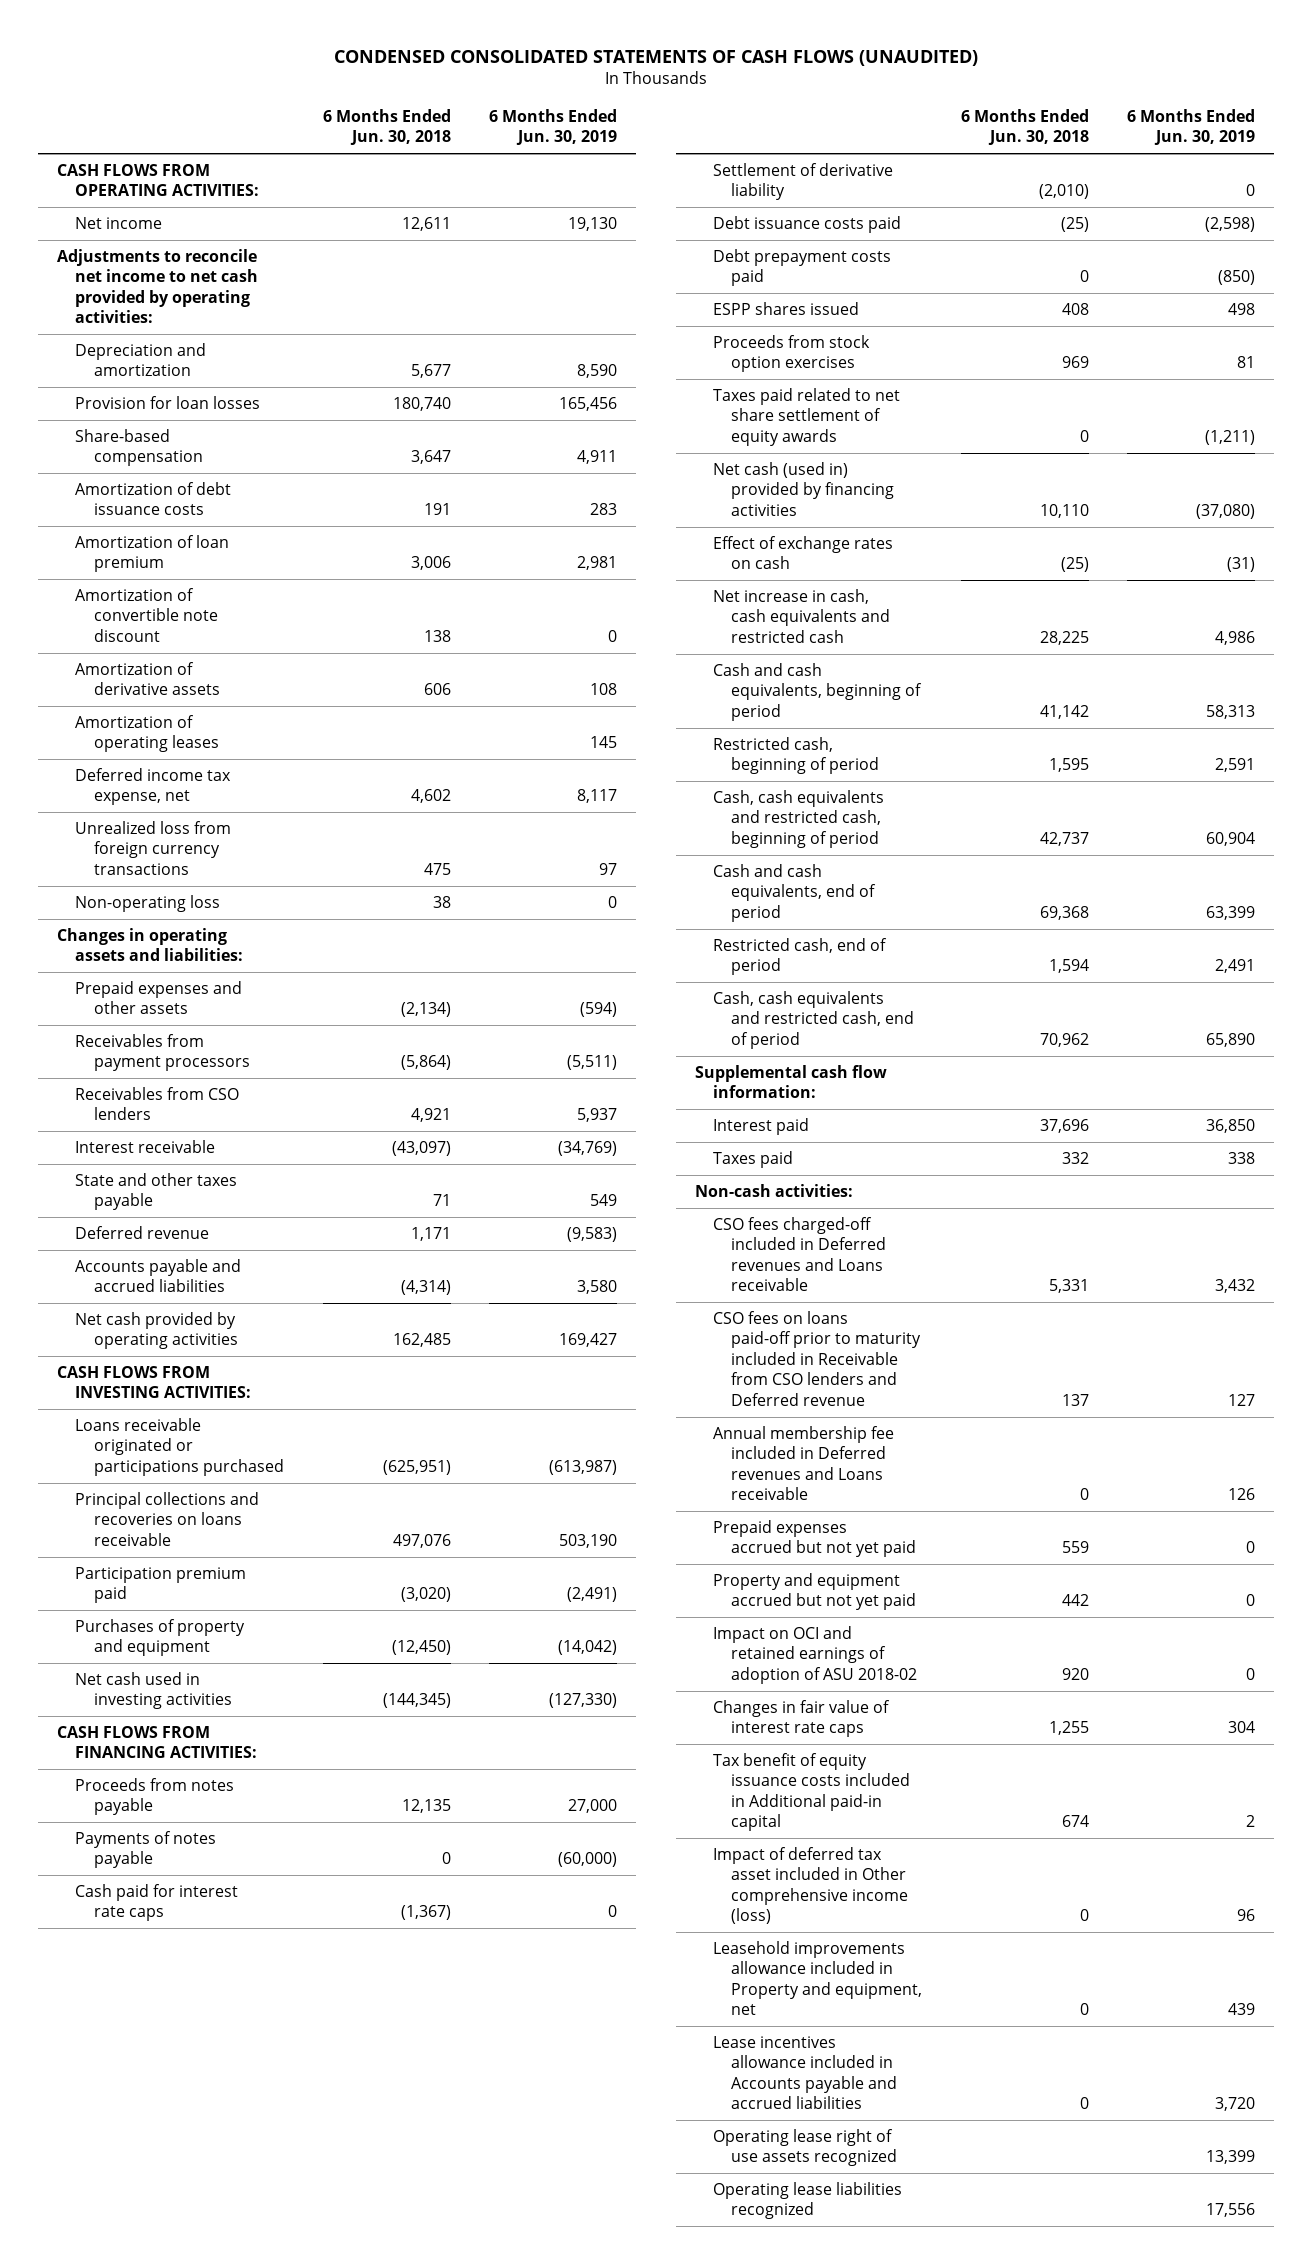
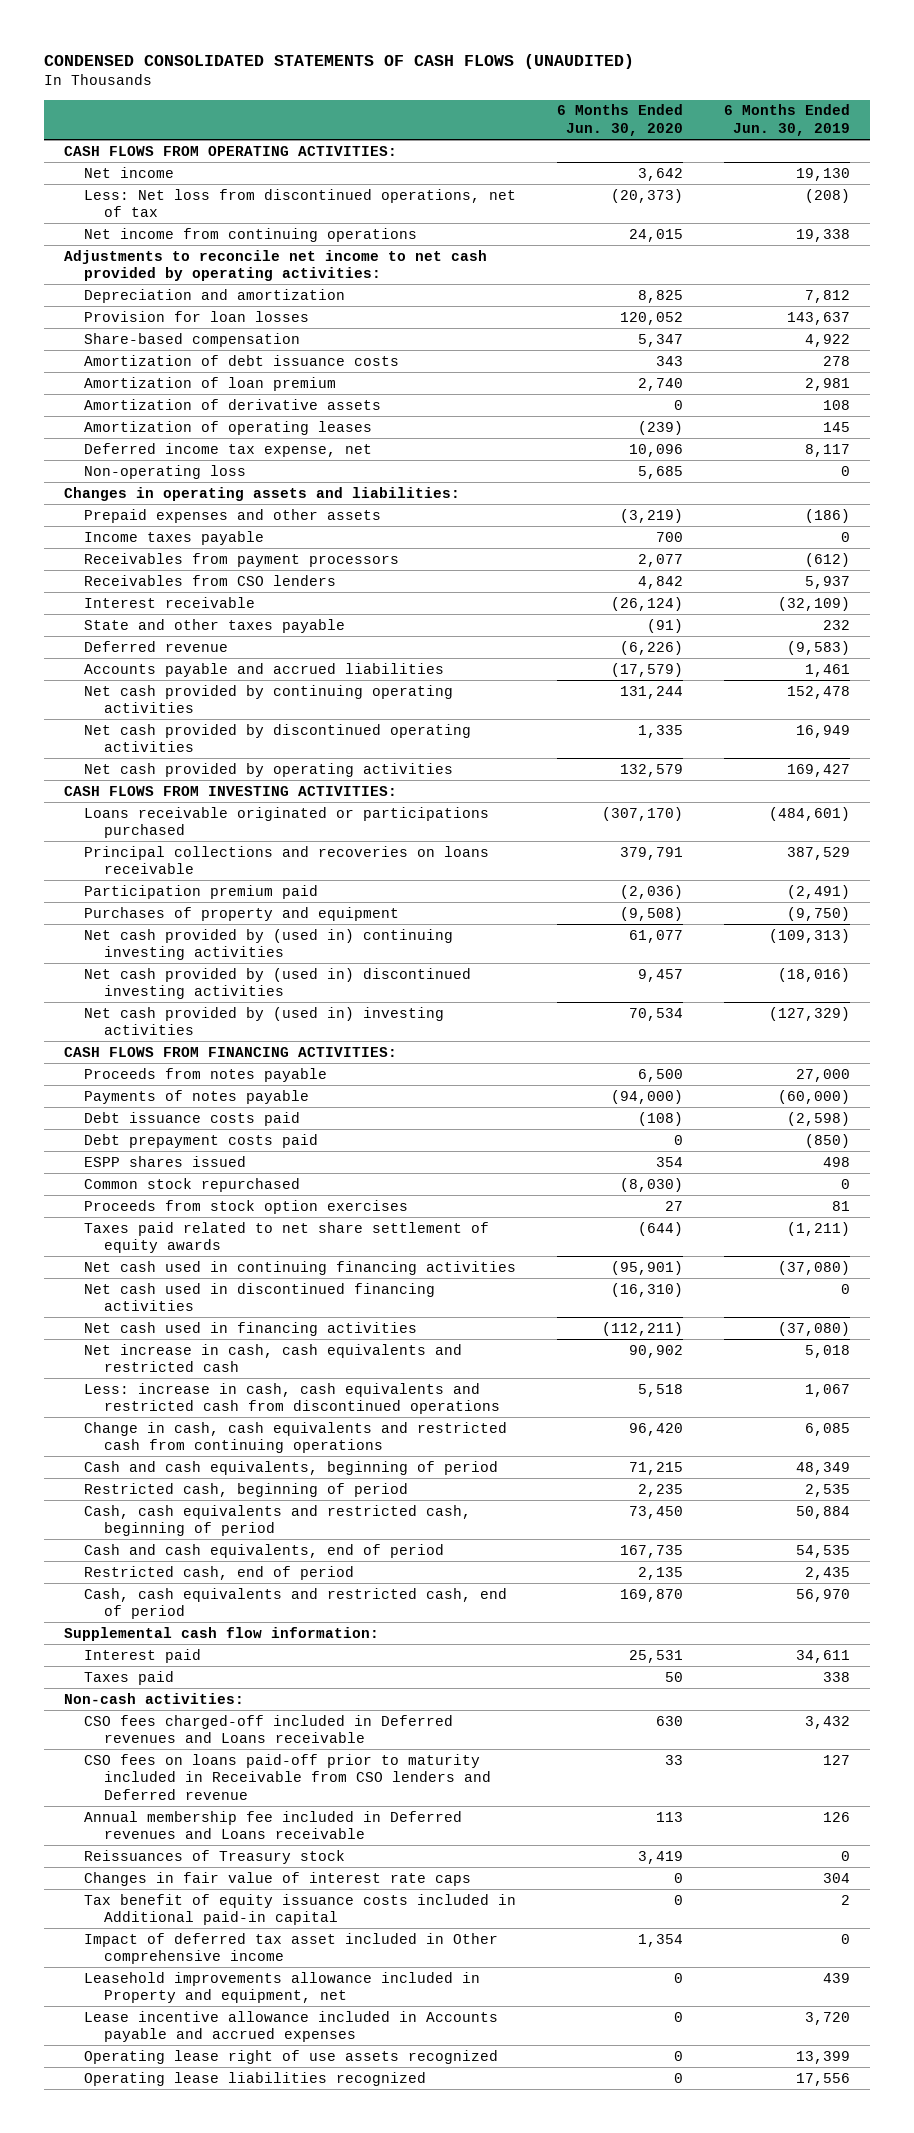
[322,108,451,146] 6 Months Ended Jun. 30, 2018 -> none
none -> [556,104,683,137] 6 Months Ended Jun. 30, 2020
none -> [84,188,517,218] Less: Net loss from discontinued operations, net of tax
none -> [84,227,418,242] Net income from continuing operations
[576,364,617,379] 8,590 -> [804,289,850,303] 7,812
[558,397,617,412] 165,456 -> [786,311,850,325] 143,637
[576,450,617,465] 4,911 -> [804,333,850,347] 4,922
[589,503,617,516] 283 -> [822,355,850,366] 278
[75,588,218,642] Amortization of convertible note discount -> none
[75,821,232,875] Unrealized loss from foreign currency transactions -> none
[579,1002,617,1018] (594) -> [804,508,850,523] (186)
none -> [84,530,265,545] Income taxes payable
[566,1055,617,1071] (5,511) -> [804,552,850,567] (612)
[557,1141,617,1157] (34,769) -> [777,596,850,611] (32,109)
[589,1194,617,1207] 549 -> [822,619,850,630] 232
[576,1280,617,1295] 3,580 -> [804,663,850,677] 1,461
none -> [84,684,454,714] Net cash provided by continuing operating activities
none -> [84,723,472,753] Net cash provided by discontinued operating activities
[548,1459,617,1475] (613,987) -> [768,806,850,821] (484,601)
[558,1533,617,1548] 503,190 -> [786,846,850,860] 387,529
[557,1640,617,1656] (14,042) -> [786,906,850,921] (9,750)
none -> [84,928,454,961] Net cash provided by (used in) continuing investing activities
none -> [84,967,472,1000] Net cash provided by (used in) discontinued investing activities
[75,1672,232,1710] Net cash used in investing activities -> [84,1006,445,1036] Net cash provided by (used in) investing activities
[548,1693,617,1709] (127,330) -> [768,1006,850,1021] (127,329)
[75,1884,239,1922] Cash paid for interest rate caps -> none
[713,163,894,201] Settlement of derivative liability -> none
none -> [84,1177,301,1192] Common stock repurchased
[713,536,894,570] Effect of exchange rates on cash -> none
none -> [84,1260,517,1275] Net cash used in continuing financing activities
none -> [84,1282,436,1312] Net cash used in discontinued financing activities
[713,462,895,516] Net cash (used in) provided by financing activities -> [84,1321,418,1336] Net cash used in financing activities
[1214,630,1255,645] 4,986 -> [804,1344,850,1358] 5,018
none -> [84,1382,500,1415] Less: increase in cash, cash equivalents and restricted cash from discontinued operations
none -> [84,1421,508,1454] Change in cash, cash equivalents and restricted cash from continuing operations
[1205,704,1255,719] 58,313 -> [795,1461,850,1475] 48,349
[1214,758,1255,773] 2,591 -> [804,1483,850,1497] 2,535
[1205,831,1255,846] 60,904 -> [795,1505,850,1519] 50,884
[1205,905,1255,920] 63,399 -> [795,1544,850,1558] 54,535
[1214,959,1255,974] 2,491 -> [804,1566,850,1580] 2,435
[1205,1032,1255,1047] 65,890 -> [795,1588,850,1602] 56,970
[1205,1119,1255,1134] 36,850 -> [795,1649,850,1663] 34,611
[713,1520,917,1558] Prepaid expenses accrued but not yet paid -> none
[713,1573,917,1611] Property and equipment accrued but not yet paid -> none
[713,1626,918,1684] Impact on OCI and retained earnings of adoption of ASU 2018-02 -> none
none -> [84,1849,346,1864] Reissuances of Treasury stock
[713,1847,909,1925] Impact of deferred tax asset included in Other comprehensive income (loss) -> [84,1932,499,1965] Impact of deferred tax asset included in Other comprehensive income
[1236,1909,1255,1922] 96 -> [840,1933,850,1944] 0
[713,2036,898,2110] Lease incentives allowance included in Accounts payable and accrued liabilities -> [84,2010,499,2043] Lease incentive allowance included in Accounts payable and accrued expenses

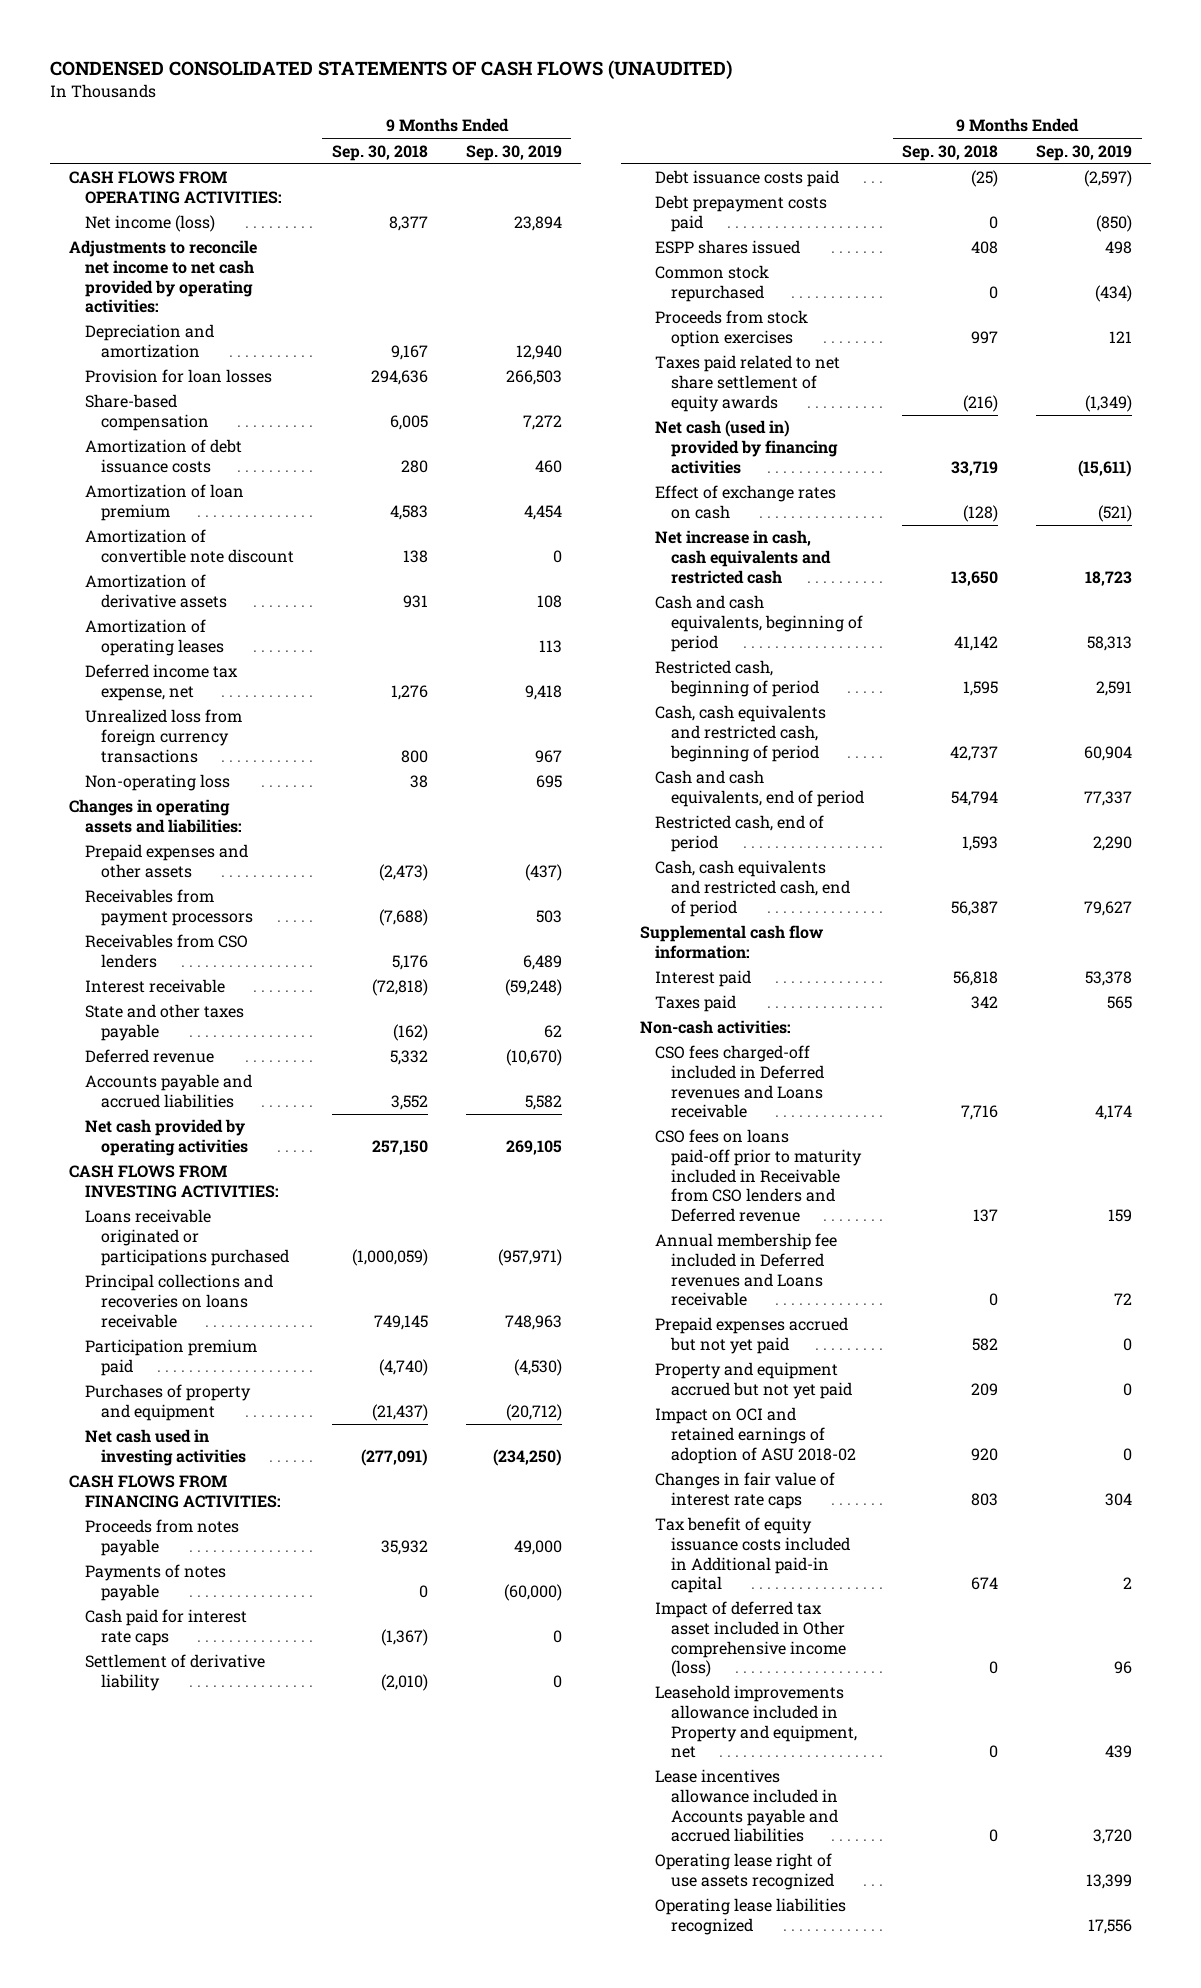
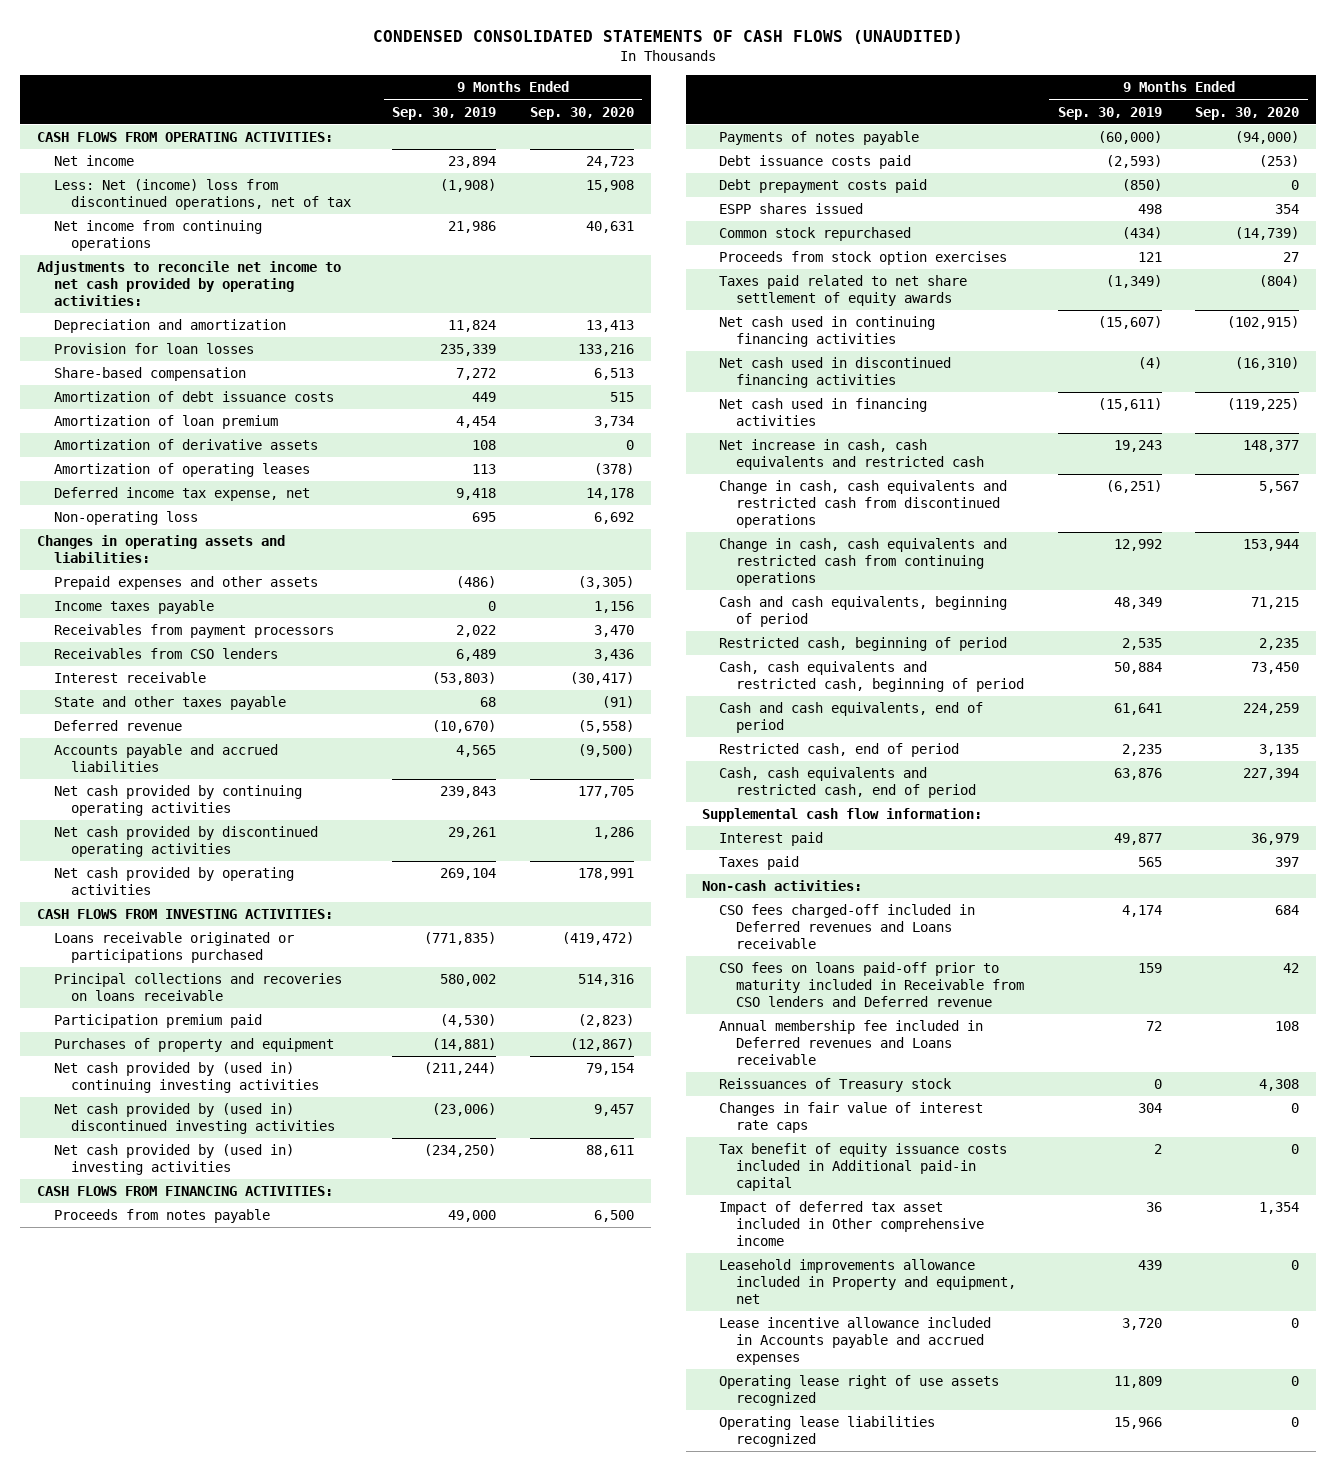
[331,144,428,161] Sep. 30, 2018 -> none
none -> [530,106,635,120] Sep. 30, 2020
[85,215,216,233] Net income (loss) -> [54,155,135,167] Net income
none -> [54,179,351,211] Less: Net (income) loss from discontinued operations, net of tax
none -> [54,220,263,252] Net income from continuing operations
[515,345,562,361] 12,940 -> [448,320,497,333] 11,824
[505,370,562,386] 266,503 -> [440,344,497,357] 235,339
[534,460,562,474] 460 -> [472,392,497,403] 449
[85,529,295,564] Amortization of convertible note discount -> none
[85,709,243,763] Unrealized loss from foreign currency transactions -> none
[524,864,562,882] (437) -> [456,576,497,589] (486)
none -> [54,600,215,615] Income taxes payable
[535,910,562,924] 503 -> [456,625,497,638] 2,022
[504,979,562,997] (59,248) -> [432,672,497,686] (53,803)
[543,1025,562,1039] 62 -> [480,697,497,708] 68
[524,1095,562,1111] 5,582 -> [456,745,497,758] 4,565
none -> [54,785,303,817] Net cash provided by continuing operating activities
none -> [54,826,319,858] Net cash provided by discontinued operating activities
[505,1140,562,1156] 269,105 -> [440,868,497,881] 269,104
[497,1248,562,1266] (957,971) -> [424,932,497,946] (771,835)
[504,1314,562,1330] 748,963 -> [440,974,497,987] 580,002
[505,1404,562,1422] (20,712) -> [432,1038,497,1052] (14,881)
none -> [54,1062,319,1094] Net cash provided by (used in) continuing investing activities
none -> [54,1103,335,1135] Net cash provided by (used in) discontinued investing activities
[85,1429,247,1467] Net cash used in investing activities -> [54,1144,295,1176] Net cash provided by (used in) investing activities
[85,1609,248,1647] Cash paid for interest rate caps -> none
[85,1654,266,1692] Settlement of derivative liability -> none
[1084,170,1133,188] (2,597) -> [1105,155,1162,169] (2,593)
[655,485,837,520] Effect of exchange rates on cash -> none
none -> [719,316,936,348] Net cash used in continuing financing activities
none -> [719,357,952,389] Net cash used in discontinued financing activities
[655,420,839,474] Net cash (used in) provided by financing activities -> [719,398,928,427] Net cash used in financing activities
[1085,570,1133,586] 18,723 -> [1113,440,1162,453] 19,243
none -> [719,480,1008,528] Change in cash, cash equivalents and restricted cash from discontinued operations
none -> [719,538,1008,586] Change in cash, cash equivalents and restricted cash from continuing operations
[1087,635,1133,651] 58,313 -> [1113,597,1162,610] 48,349
[1096,681,1133,697] 2,591 -> [1121,638,1162,651] 2,535
[1084,745,1133,761] 60,904 -> [1113,662,1162,675] 50,884
[1084,791,1133,807] 77,337 -> [1113,703,1162,716] 61,641
[1093,836,1133,852] 2,290 -> [1121,744,1162,757] 2,235
[1084,900,1133,916] 79,627 -> [1113,768,1162,781] 63,876
[1085,971,1133,987] 53,378 -> [1113,833,1162,846] 49,877
[655,1317,849,1355] Prepaid expenses accrued but not yet paid -> none
[655,1362,853,1400] Property and equipment accrued but not yet paid -> none
[655,1407,857,1464] Impact on OCI and retained earnings of adoption of ASU 2018-02 -> none
none -> [719,1078,953,1093] Reissuances of Treasury stock
[655,1601,847,1678] Impact of deferred tax asset included in Other comprehensive income (loss) -> [719,1201,985,1246] Impact of deferred tax asset included in Other comprehensive income
[1114,1661,1133,1675] 96 -> [1145,1202,1162,1213] 36
[655,1769,839,1843] Lease incentives allowance included in Accounts payable and accrued liabilities -> [719,1317,992,1365] Lease incentive allowance included in Accounts payable and accrued expenses
[1086,1874,1133,1890] 13,399 -> [1113,1376,1162,1389] 11,809
[1088,1919,1133,1935] 17,556 -> [1113,1417,1162,1430] 15,966

